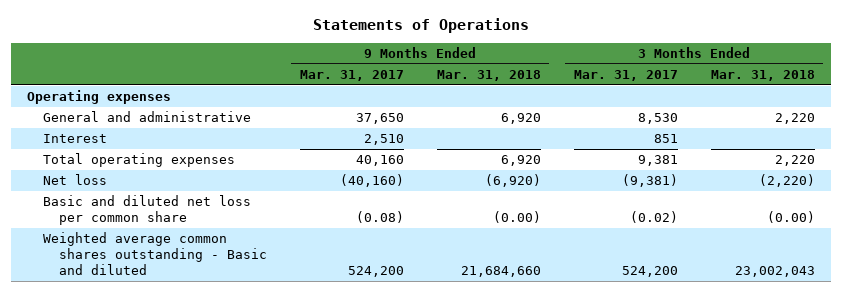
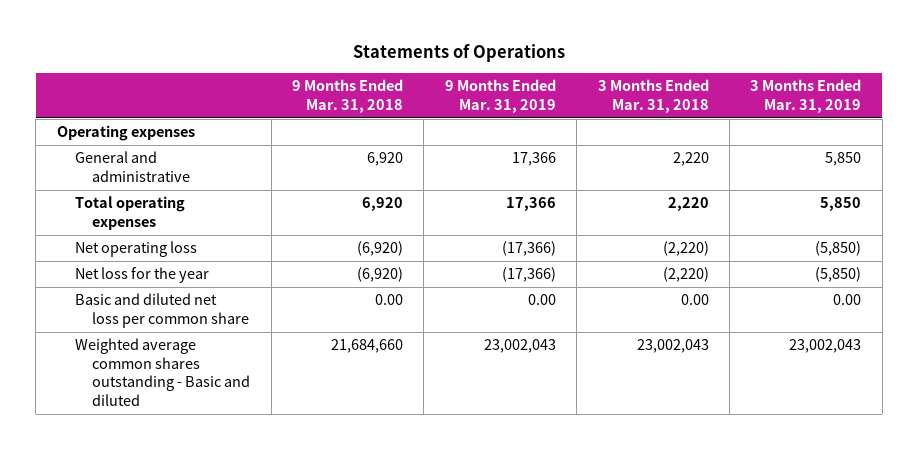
[299,69,404,81] Mar. 31, 2017 -> none
[573,69,678,81] Mar. 31, 2017 -> none
none -> [444,79,556,113] 9 Months Ended Mar. 31, 2019
none -> [750,79,862,113] 3 Months Ended Mar. 31, 2019
[43,134,108,144] Interest -> none
none -> [74,241,197,258] Net operating loss
[43,174,108,186] Net loss -> [74,267,209,284] Net loss for the year
[492,211,541,224] (0.00) -> [374,294,403,306] 0.00
[766,211,815,224] (0.00) -> [680,294,709,306] 0.00

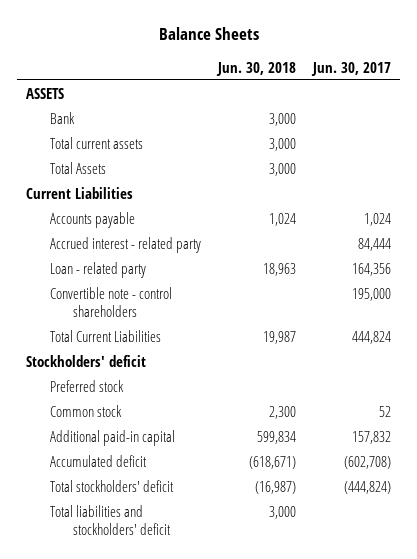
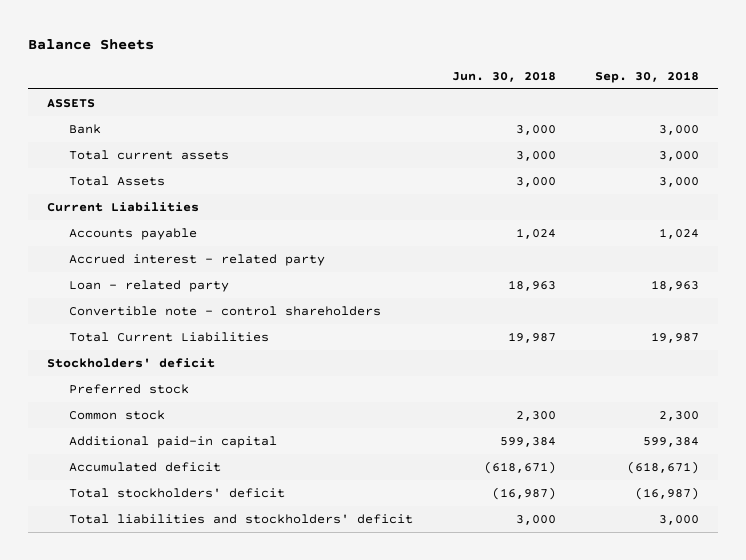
[311,61,392,76] Jun. 30, 2017 -> none
none -> [594,70,699,83] Sep. 30, 2018
[256,430,296,444] 599,834 -> [500,436,557,447] 599,384

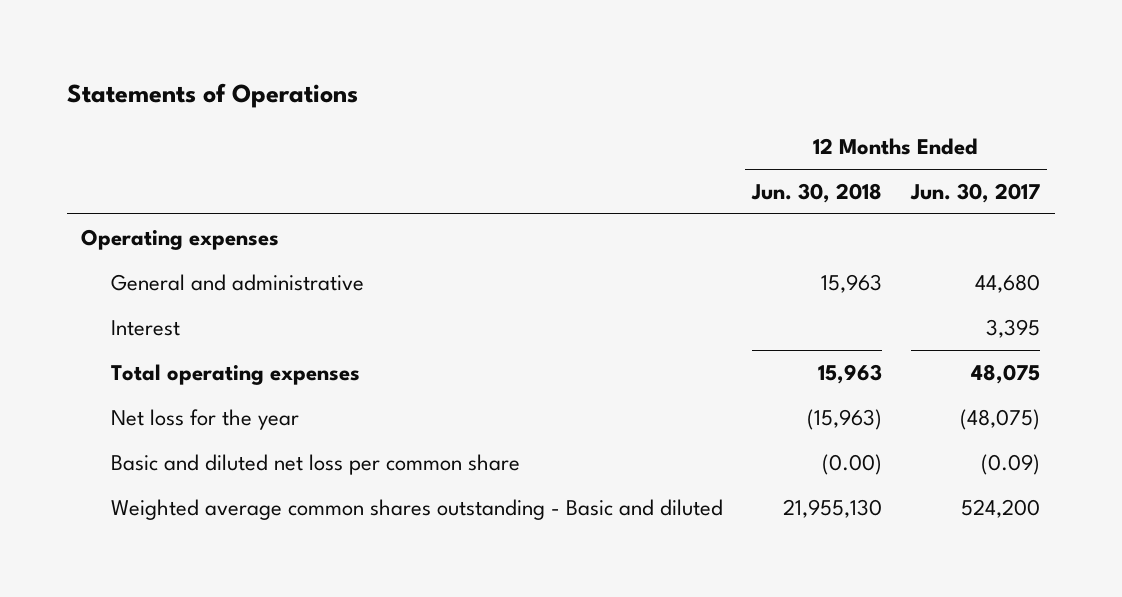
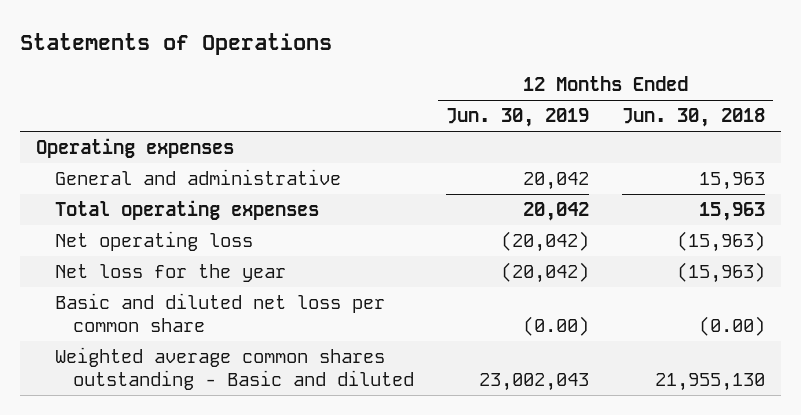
[910,182,1041,203] Jun. 30, 2017 -> none
none -> [446,108,590,128] Jun. 30, 2019
[110,319,180,336] Interest -> none
none -> [54,231,253,252] Net operating loss

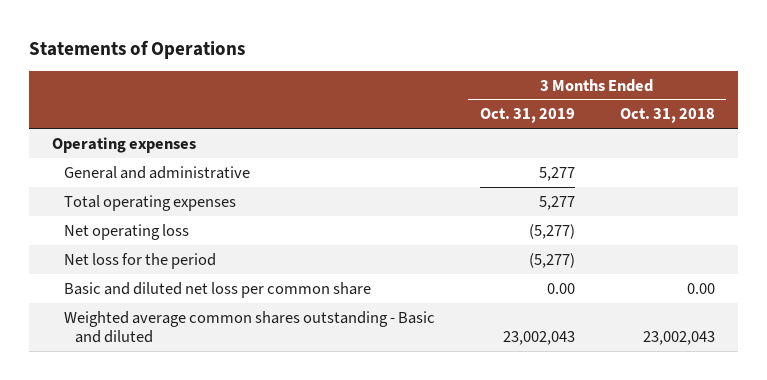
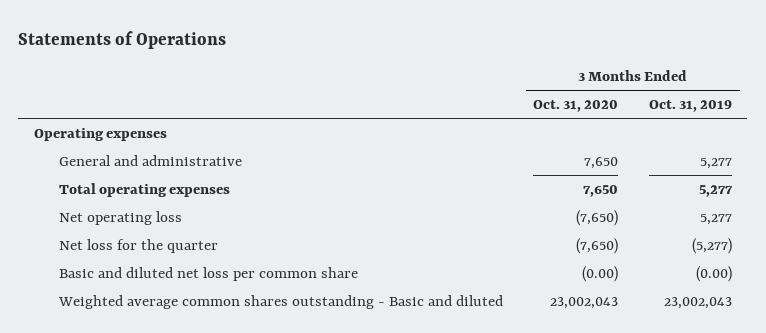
[619,108,715,124] Oct. 31, 2018 -> none
none -> [533,100,619,113] Oct. 31, 2020
[528,223,575,239] (5,277) -> [700,213,733,225] 5,277
[63,252,216,269] Net loss for the period -> [58,238,218,253] Net loss for the quarter
[546,282,575,294] 0.00 -> [696,265,733,282] (0.00)

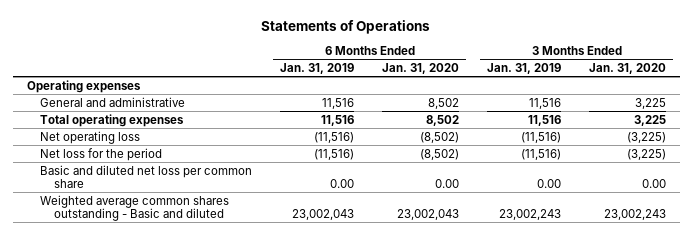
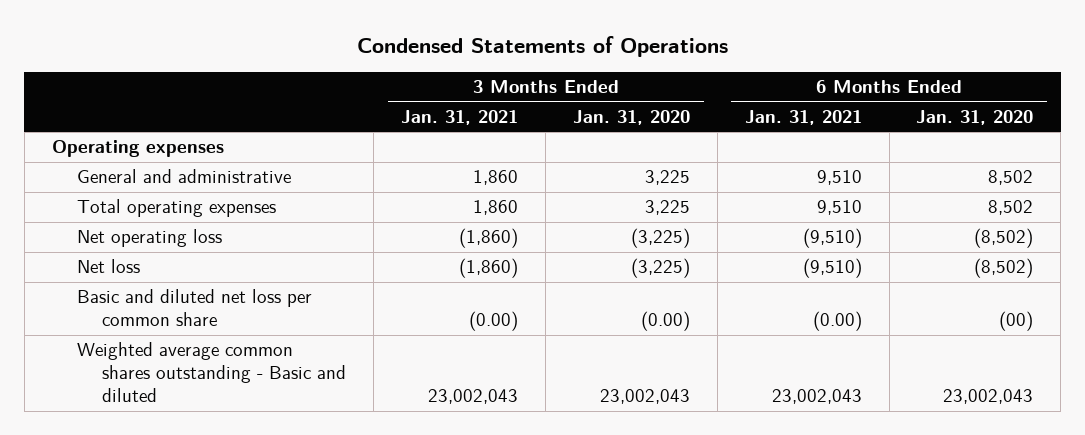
[261,19,431,34] Statements of Operations -> [356,36,728,58] Condensed Statements of Operations
[280,62,355,74] Jan. 31, 2019 -> none
[487,62,562,74] Jan. 31, 2019 -> none
none -> [401,110,519,126] Jan. 31, 2021
none -> [744,110,862,126] Jan. 31, 2021
[40,147,163,161] Net loss for the period -> [77,259,141,274] Net loss
[435,179,460,189] 0.00 -> [999,311,1034,332] (00)
[642,179,667,189] 0.00 -> [640,311,690,332] (0.00)
[604,209,667,221] 23,002,243 -> [599,389,690,405] 23,002,043

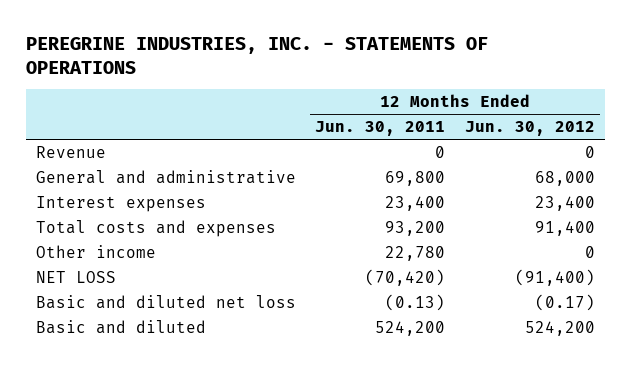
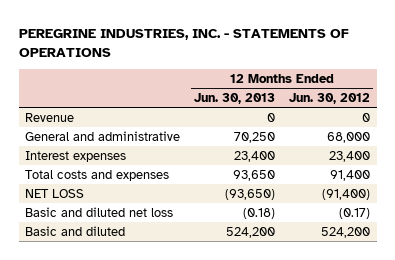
[315,121,446,137] Jun. 30, 2011 -> none
none -> [194,92,276,104] Jun. 30, 2013
[35,244,156,258] Other income -> none

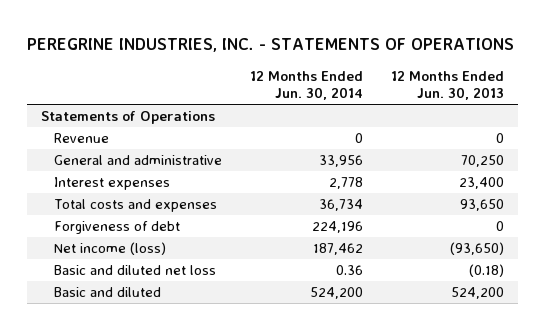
[288,92,370,104] Jun. 30, 2012 -> none
none -> [249,70,363,101] 12 Months Ended Jun. 30, 2014
none -> [41,110,216,124] Statements of Operations
none -> [53,220,180,234] Forgiveness of debt
[25,188,85,198] NET LOSS -> [53,241,166,255] Net income (loss)

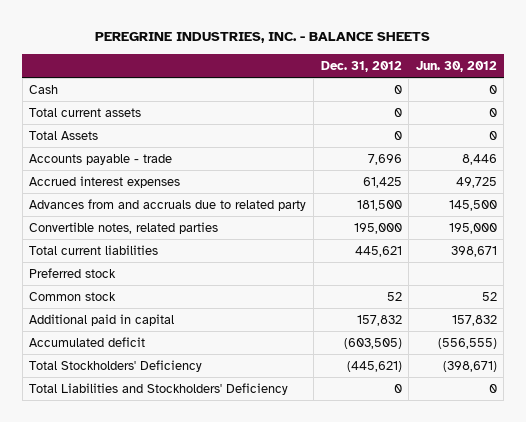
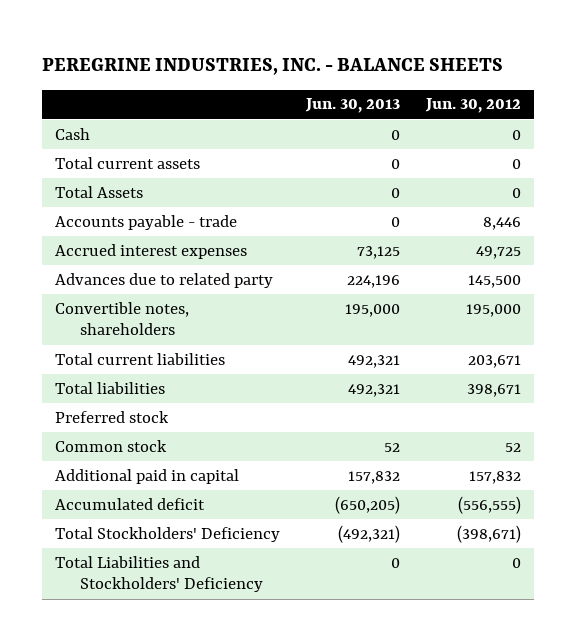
[320,60,402,72] Dec. 31, 2012 -> none
none -> [305,98,401,114] Jun. 30, 2013
[29,198,307,211] Advances from and accruals due to related party -> [55,272,274,288] Advances due to related party
[29,221,219,234] Convertible notes, related parties -> [55,301,190,336] Convertible notes, shareholders
[450,245,497,257] 398,671 -> [468,354,522,368] 203,671
none -> [55,381,166,394] Total liabilities

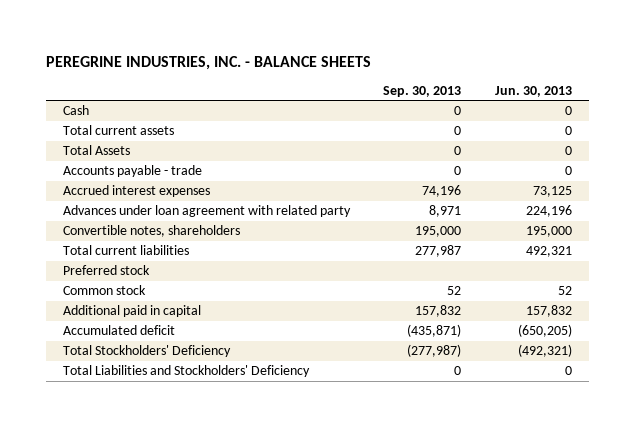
[425,98,522,114] Jun. 30, 2012 -> none
none -> [383,85,462,97] Sep. 30, 2013
[55,272,274,288] Advances due to related party -> [63,205,352,218] Advances under loan agreement with related party
[55,381,166,394] Total liabilities -> none

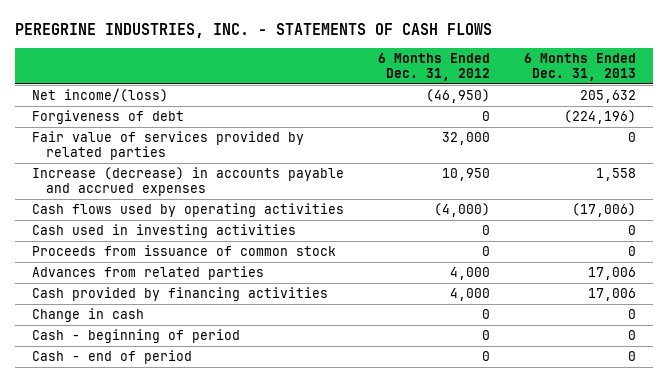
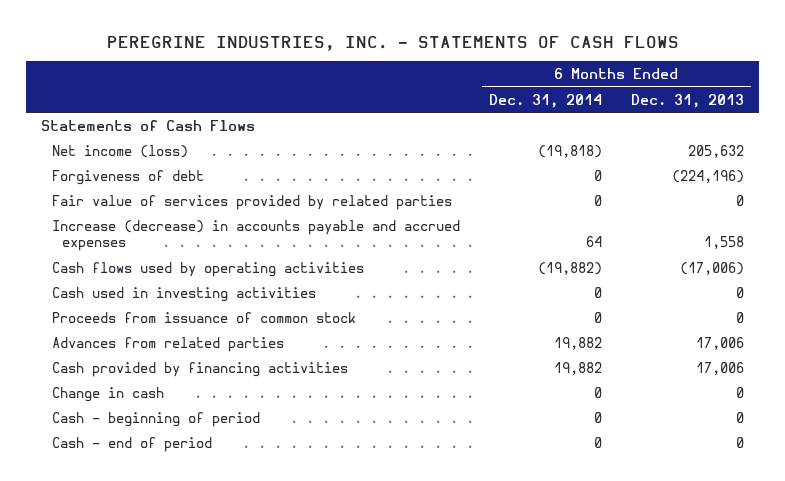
[378,52,491,81] 6 Months Ended Dec. 31, 2012 -> none
none -> [488,93,602,108] Dec. 31, 2014
none -> [41,119,256,131] Statements of Cash Flows
[32,87,169,102] Net income/(loss) -> [51,144,188,158] Net income (loss)

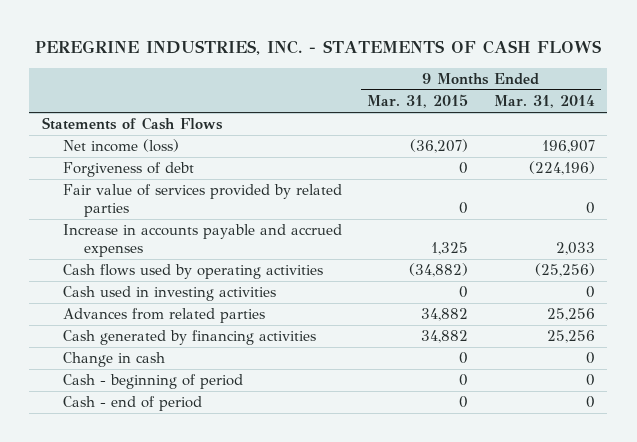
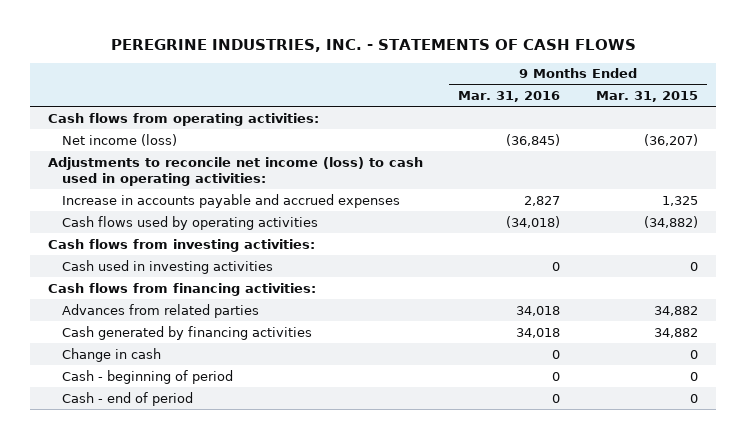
[493,95,595,109] Mar. 31, 2014 -> none
none -> [458,91,561,103] Mar. 31, 2016
[41,117,223,131] Statements of Cash Flows -> none
none -> [47,112,319,126] Cash flows from operating activities:
[63,162,195,178] Forgiveness of debt -> none
[63,184,343,217] Fair value of services provided by related parties -> none
none -> [47,156,423,187] Adjustments to reconcile net income (loss) to cash used in operating activities:
none -> [47,238,315,252] Cash flows from investing activities:
none -> [47,282,316,296] Cash flows from financing activities:

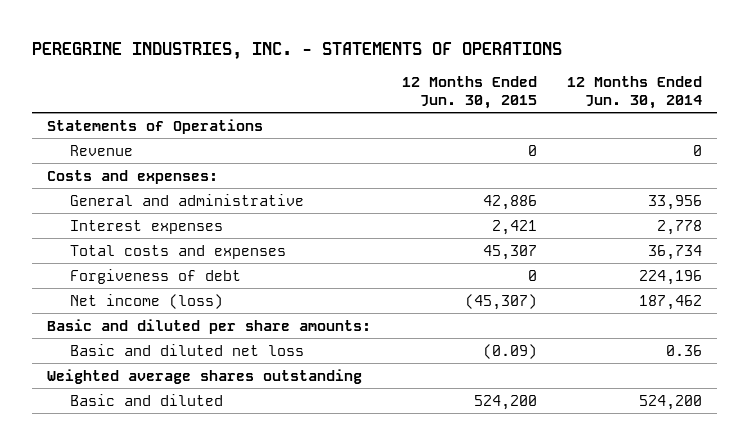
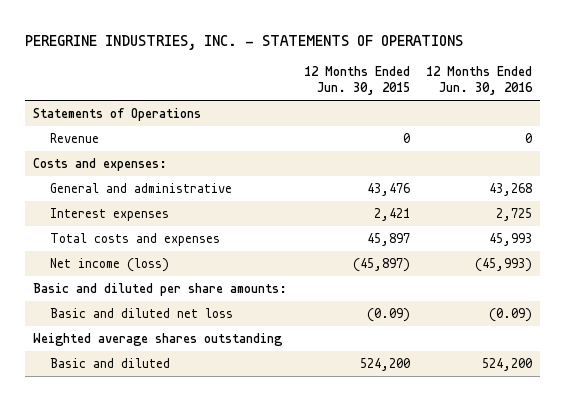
[567,76,703,110] 12 Months Ended Jun. 30, 2014 -> none
none -> [426,65,534,96] 12 Months Ended Jun. 30, 2016
[482,194,537,210] 42,886 -> [366,183,410,197] 43,476
[69,268,241,284] Forgiveness of debt -> none
[482,244,537,260] 45,307 -> [366,233,410,247] 45,897
[464,293,537,310] (45,307) -> [352,258,410,273] (45,897)

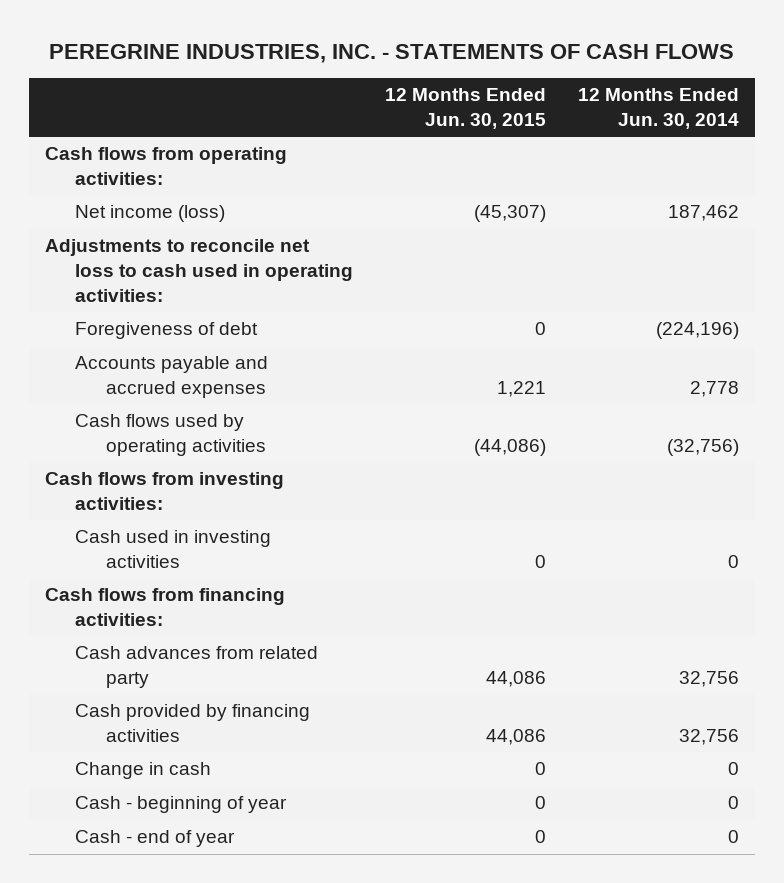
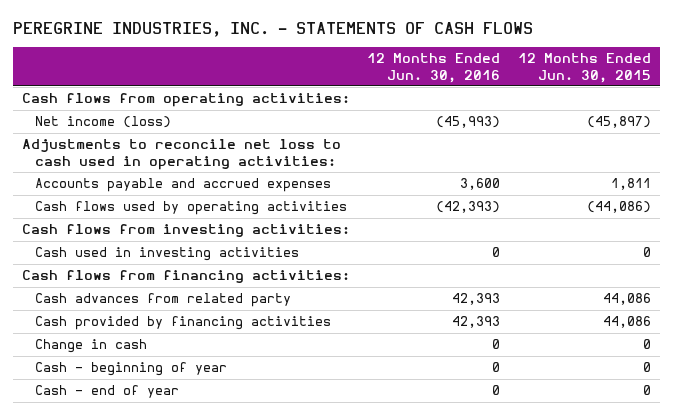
[578,88,740,130] 12 Months Ended Jun. 30, 2014 -> none
none -> [367,53,501,83] 12 Months Ended Jun. 30, 2016
[474,205,547,223] (45,307) -> [586,116,651,129] (45,897)
[75,322,259,340] Foregiveness of debt -> none
[497,381,547,398] 1,221 -> [610,178,651,191] 1,811

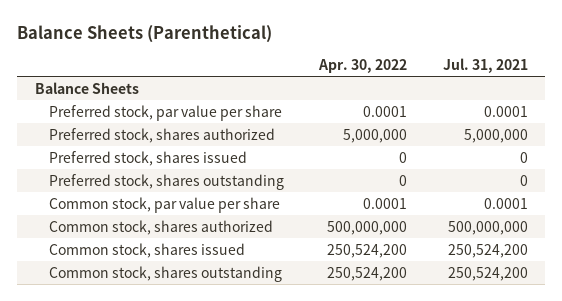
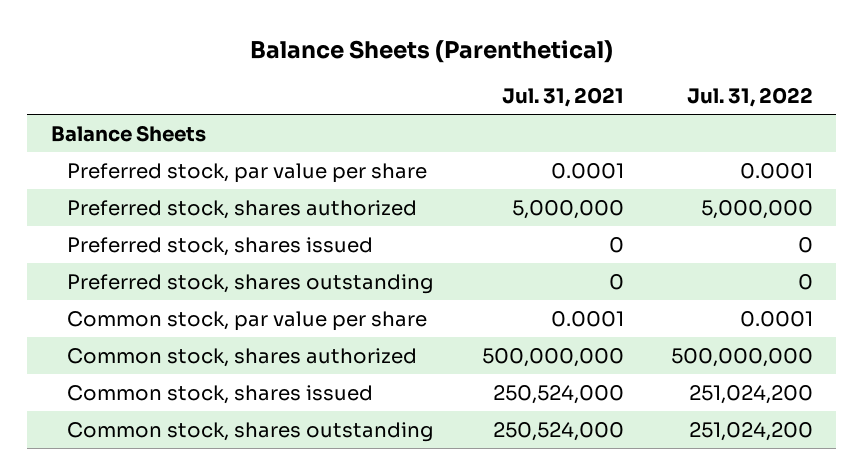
[318,59,408,74] Apr. 30, 2022 -> none
none -> [686,87,813,108] Jul. 31, 2022
[447,243,528,258] 250,524,200 -> [492,384,624,404] 250,524,000
[447,266,528,281] 250,524,200 -> [492,421,624,441] 250,524,000

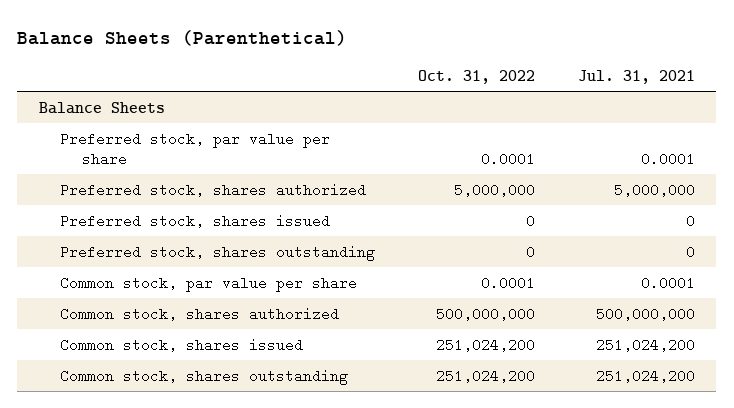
[686,87,813,108] Jul. 31, 2022 -> none
none -> [418,70,536,85] Oct. 31, 2022
[492,384,624,404] 250,524,000 -> [595,337,695,352] 251,024,200
[492,421,624,441] 250,524,000 -> [595,368,695,383] 251,024,200

